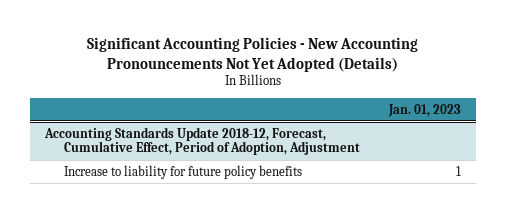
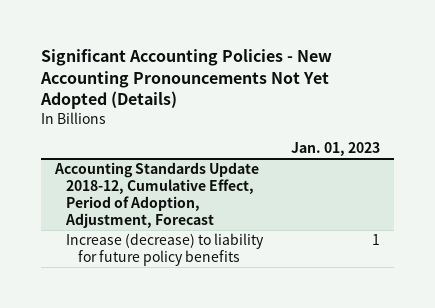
[43,126,360,156] Accounting Standards Update 2018-12, Forecast, Cumulative Effect, Period of Adoption, Adjustment -> [53,162,259,228] Accounting Standards Update 2018-12, Cumulative Effect, Period of Adoption, Adjustment, Forecast
[63,164,302,179] Increase to liability for future policy benefits -> [66,233,265,267] Increase (decrease) to liability for future policy benefits

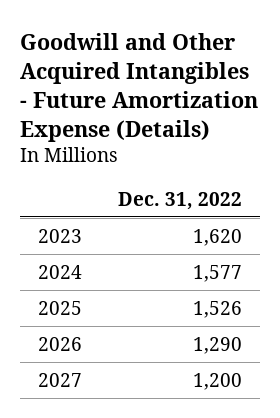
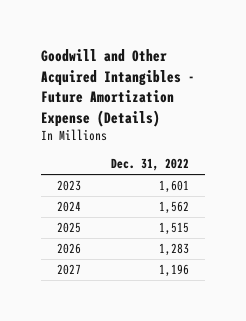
[193,228,243,246] 1,620 -> [159,180,190,194] 1,601
[193,264,243,282] 1,577 -> [159,201,190,215] 1,562
[193,300,243,318] 1,526 -> [159,222,190,236] 1,515
[193,336,243,354] 1,290 -> [159,243,190,257] 1,283
[193,372,243,390] 1,200 -> [159,264,190,278] 1,196

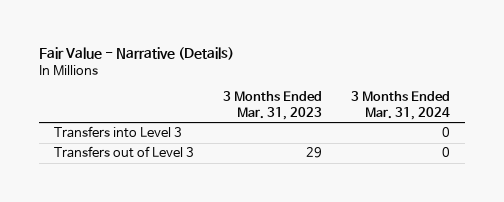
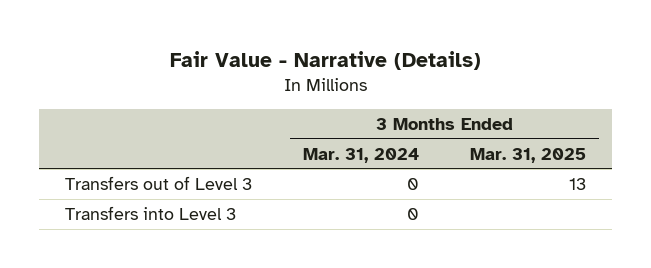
[222,91,322,120] 3 Months Ended Mar. 31, 2023 -> none
none -> [470,147,587,163] Mar. 31, 2025
[53,126,182,139] Transfers into Level 3 -> [64,205,236,220] Transfers into Level 3

